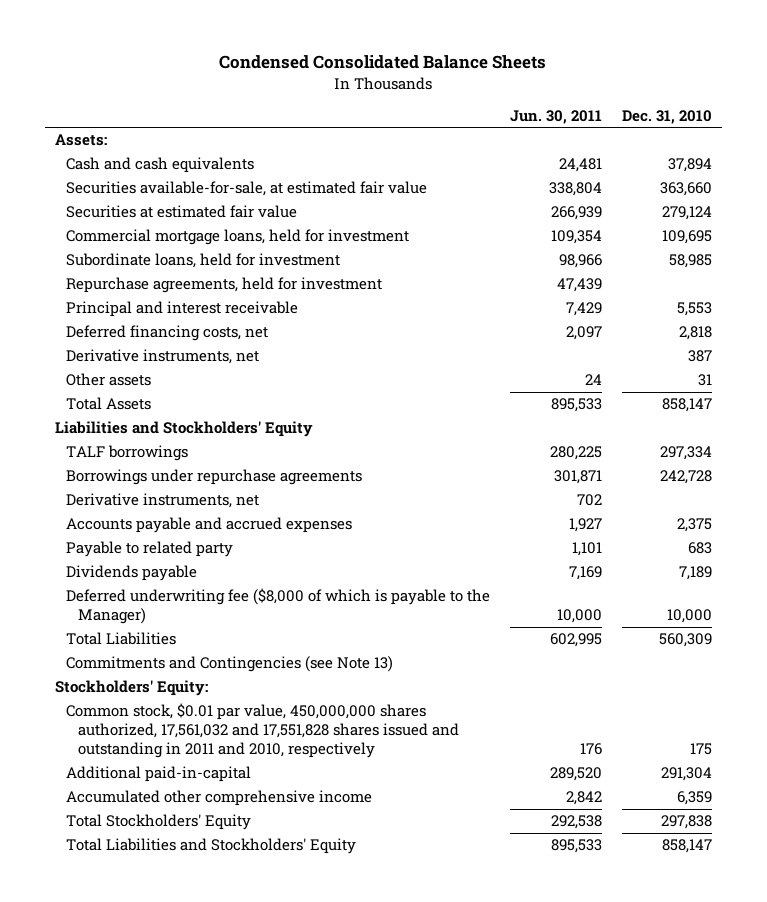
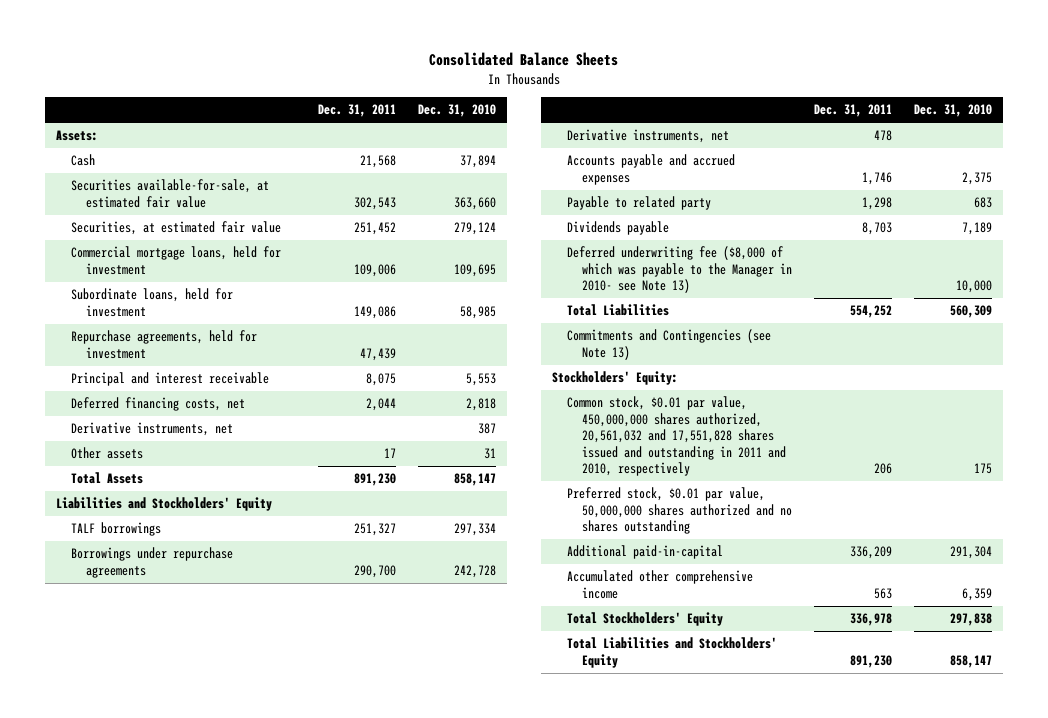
[219,55,547,70] Condensed Consolidated Balance Sheets -> [428,52,618,67] Consolidated Balance Sheets
[510,109,603,124] Jun. 30, 2011 -> none
none -> [317,104,396,118] Dec. 31, 2011
[66,157,255,174] Cash and cash equivalents -> [70,154,95,167] Cash
[66,205,298,219] Securities at estimated fair value -> [70,221,281,236] Securities, at estimated fair value
[66,588,491,625] Deferred underwriting fee ($8,000 of which is payable to the Manager) -> [566,246,792,294] Deferred underwriting fee ($8,000 of which was payable to the Manager in 2010- see Note 13)
[66,703,459,759] Common stock, $0.01 par value, 450,000,000 shares authorized, 17,561,032 and 17,551,828 shares issued and outstanding in 2011 and 2010, respectively -> [566,396,786,477] Common stock, $0.01 par value, 450,000,000 shares authorized, 20,561,032 and 17,551,828 shares issued and outstanding in 2011 and 2010, respectively
none -> [566,487,792,535] Preferred stock, $0.01 par value, 50,000,000 shares authorized and no shares outstanding

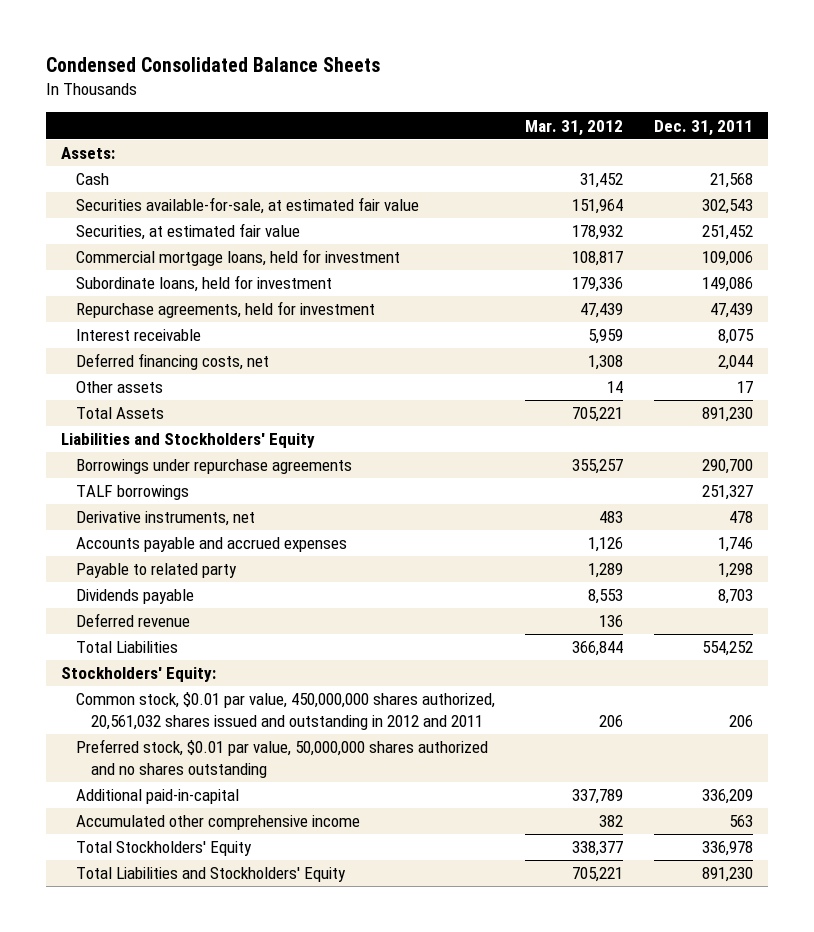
[428,52,618,67] Consolidated Balance Sheets -> [45,57,380,73] Condensed Consolidated Balance Sheets
[418,104,497,118] Dec. 31, 2010 -> none
none -> [525,119,624,136] Mar. 31, 2012
[70,372,269,387] Principal and interest receivable -> [75,329,201,342] Interest receivable
[70,422,233,437] Derivative instruments, net -> none
[70,522,161,537] TALF borrowings -> [75,485,189,501] TALF borrowings
[566,246,792,294] Deferred underwriting fee ($8,000 of which was payable to the Manager in 2010- see Note 13) -> none
none -> [75,613,190,628] Deferred revenue
[566,329,771,360] Commitments and Contingencies (see Note 13) -> none
[566,396,786,477] Common stock, $0.01 par value, 450,000,000 shares authorized, 20,561,032 and 17,551,828 shares issued and outstanding in 2011 and 2010, respectively -> [75,692,495,730] Common stock, $0.01 par value, 450,000,000 shares authorized, 20,561,032 shares issued and outstanding in 2012 and 2011

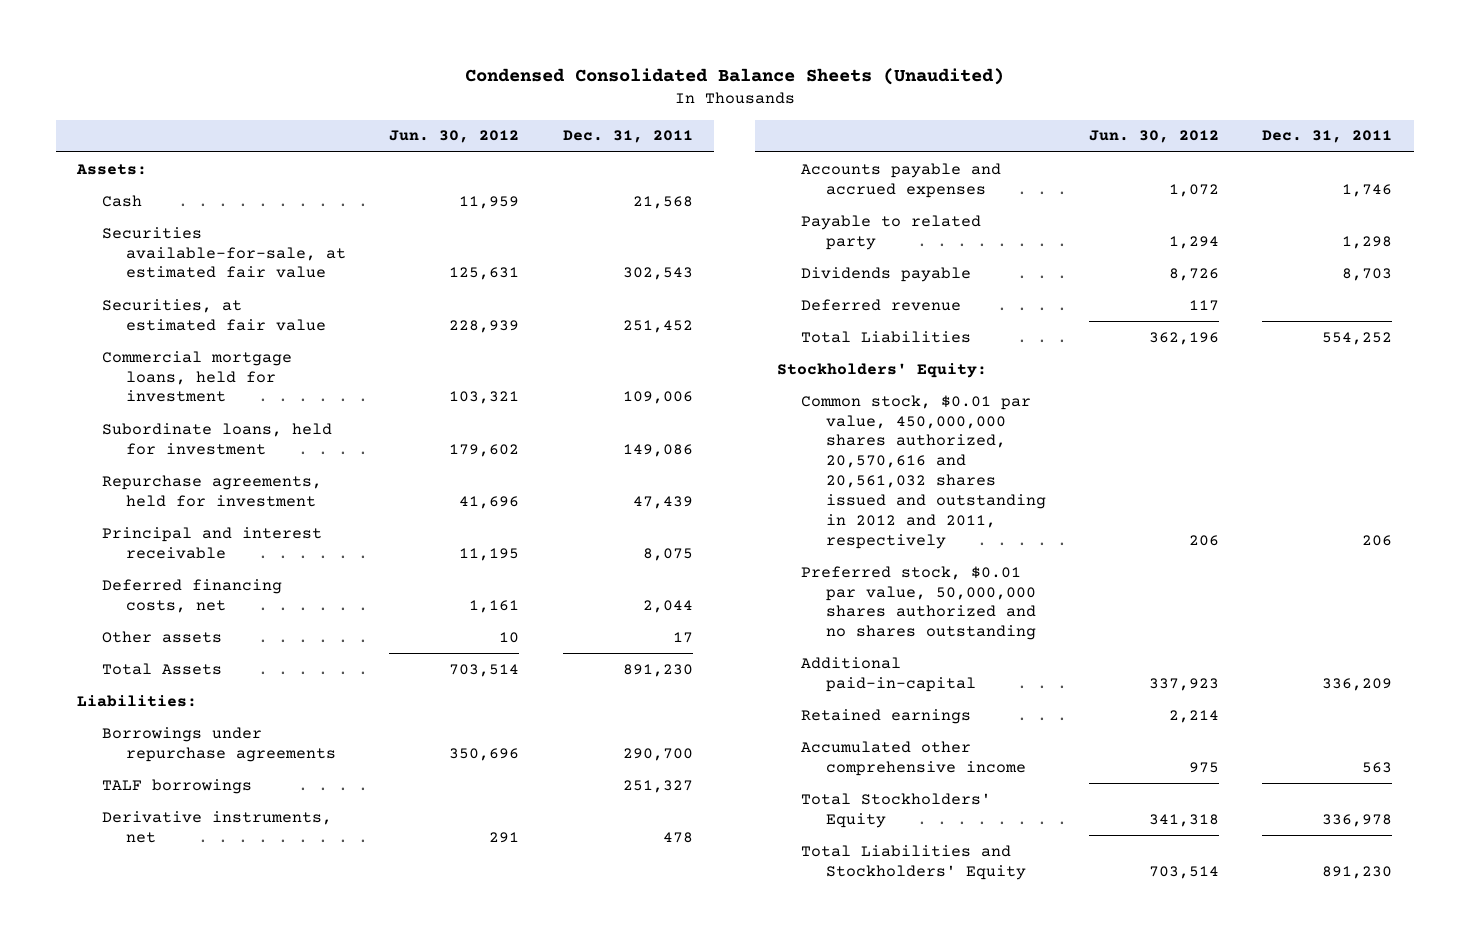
[45,57,380,73] Condensed Consolidated Balance Sheets -> [464,68,1004,86] Condensed Consolidated Balance Sheets (Unaudited)
[525,119,624,136] Mar. 31, 2012 -> none
none -> [389,130,520,144] Jun. 30, 2012
[75,329,201,342] Interest receivable -> [101,526,322,559] Principal and interest receivable
[60,433,315,449] Liabilities and Stockholders' Equity -> none
none -> [77,694,198,707] Liabilities:
[75,692,495,730] Common stock, $0.01 par value, 450,000,000 shares authorized, 20,561,032 shares issued and outstanding in 2012 and 2011 -> [801,394,1046,549] Common stock, $0.01 par value, 450,000,000 shares authorized, 20,570,616 and 20,561,032 shares issued and outstanding in 2012 and 2011, respectively
none -> [801,708,972,724] Retained earnings

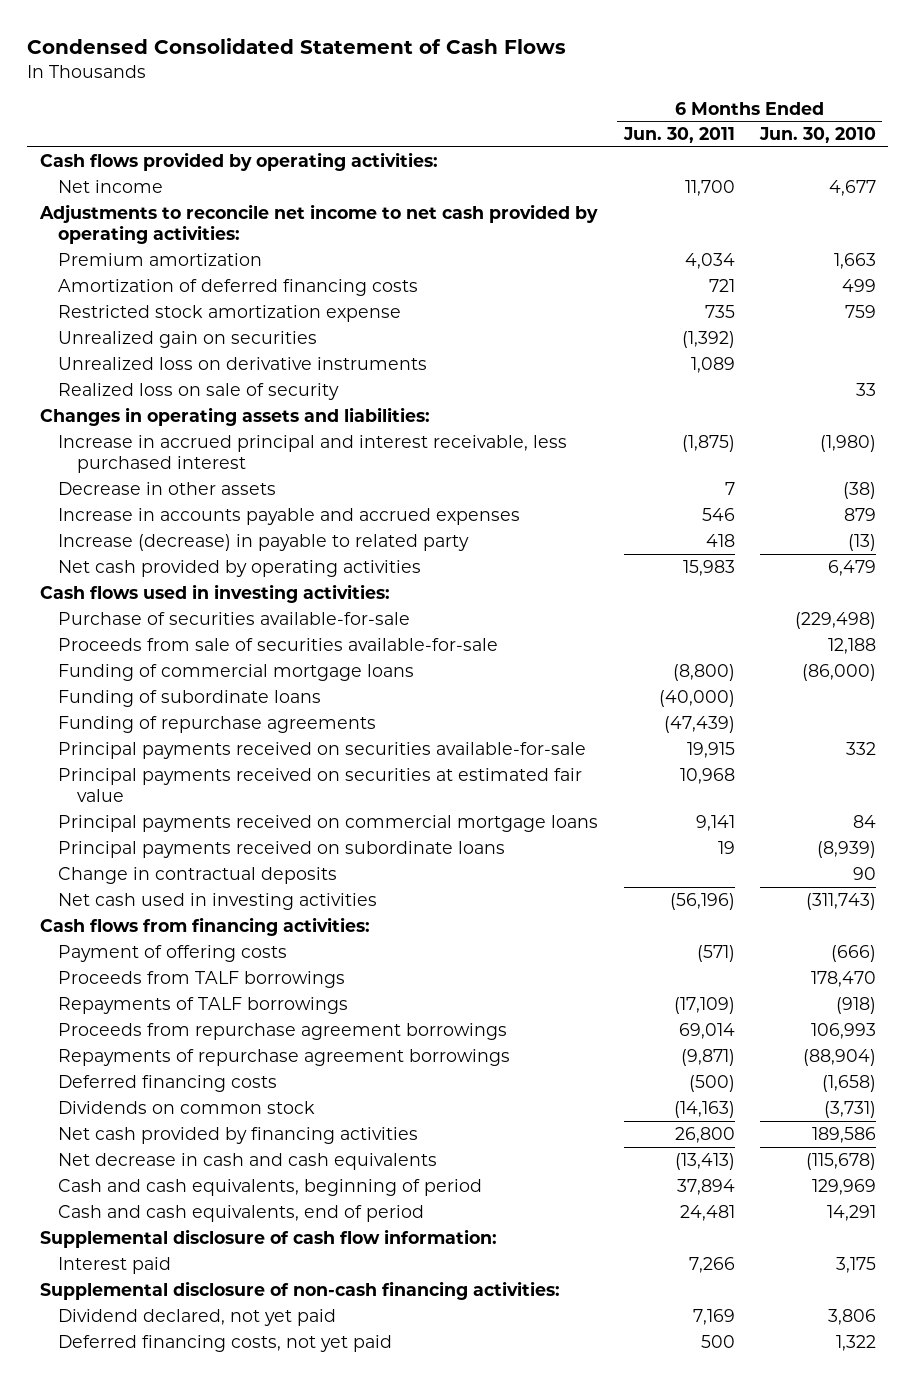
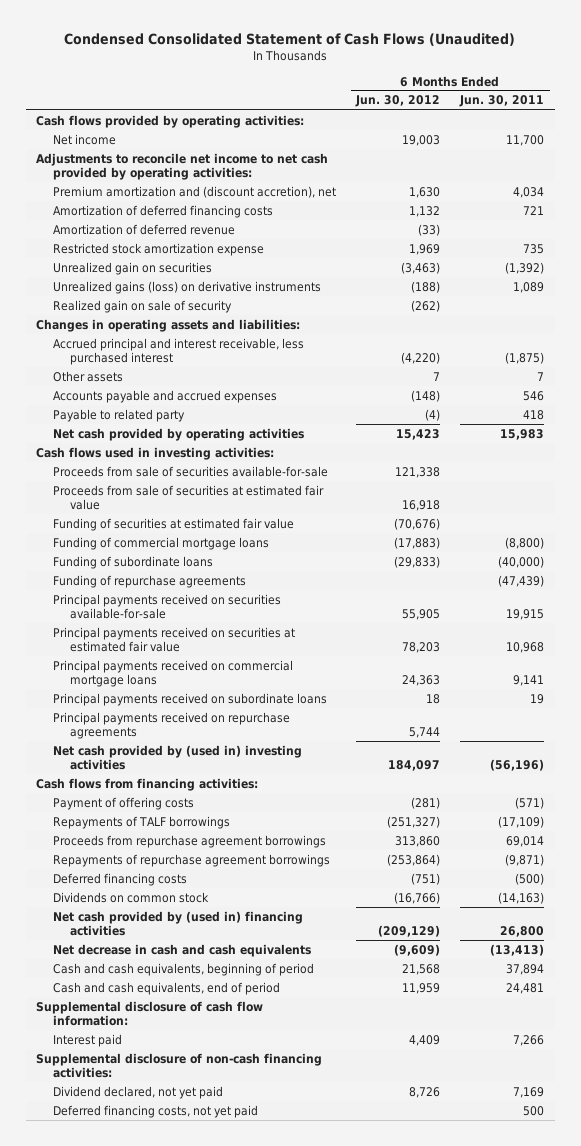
[27,38,567,55] Condensed Consolidated Statement of Cash Flows -> [64,33,516,47] Condensed Consolidated Statement of Cash Flows (Unaudited)
[758,127,876,144] Jun. 30, 2010 -> none
none -> [355,95,441,108] Jun. 30, 2012
[58,252,263,266] Premium amortization -> [53,185,337,198] Premium amortization and (discount accretion), net
none -> [53,223,236,235] Amortization of deferred revenue
[58,356,428,370] Unrealized loss on derivative instruments -> [53,280,322,294] Unrealized gains (loss) on derivative instruments
[58,382,340,400] Realized loss on sale of security -> [53,299,233,313] Realized gain on sale of security
[58,434,568,474] Increase in accrued principal and interest receivable, less purchased interest -> [53,337,305,365] Accrued principal and interest receivable, less purchased interest
[58,481,277,495] Decrease in other assets -> [53,370,124,382] Other assets
[58,507,521,525] Increase in accounts payable and accrued expenses -> [53,389,278,403] Accounts payable and accrued expenses
[58,533,470,551] Increase (decrease) in payable to related party -> [53,408,186,422] Payable to related party
[58,611,411,625] Purchase of securities available-for-sale -> none
none -> [53,484,325,510] Proceeds from sale of securities at estimated fair value
none -> [53,517,295,531] Funding of securities at estimated fair value
[58,866,338,884] Change in contractual deposits -> none
none -> [53,711,291,739] Principal payments received on repurchase agreements
[58,892,378,910] Net cash used in investing activities -> [53,744,303,770] Net cash provided by (used in) investing activities
[58,970,346,988] Proceeds from TALF borrowings -> none
[58,1126,419,1144] Net cash provided by financing activities -> [53,910,304,936] Net cash provided by (used in) financing activities

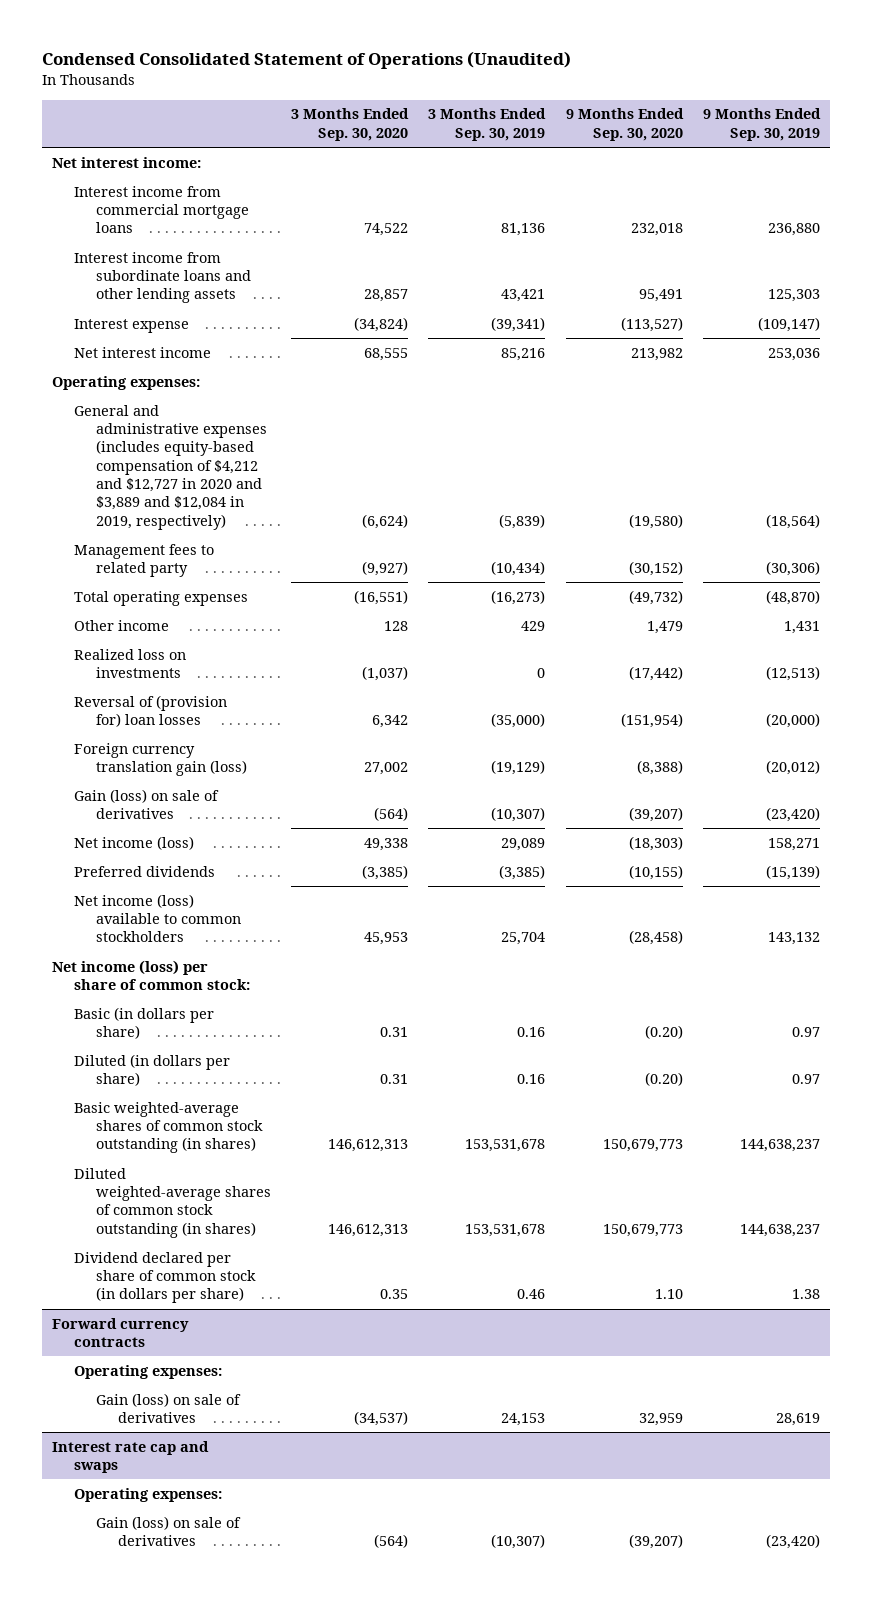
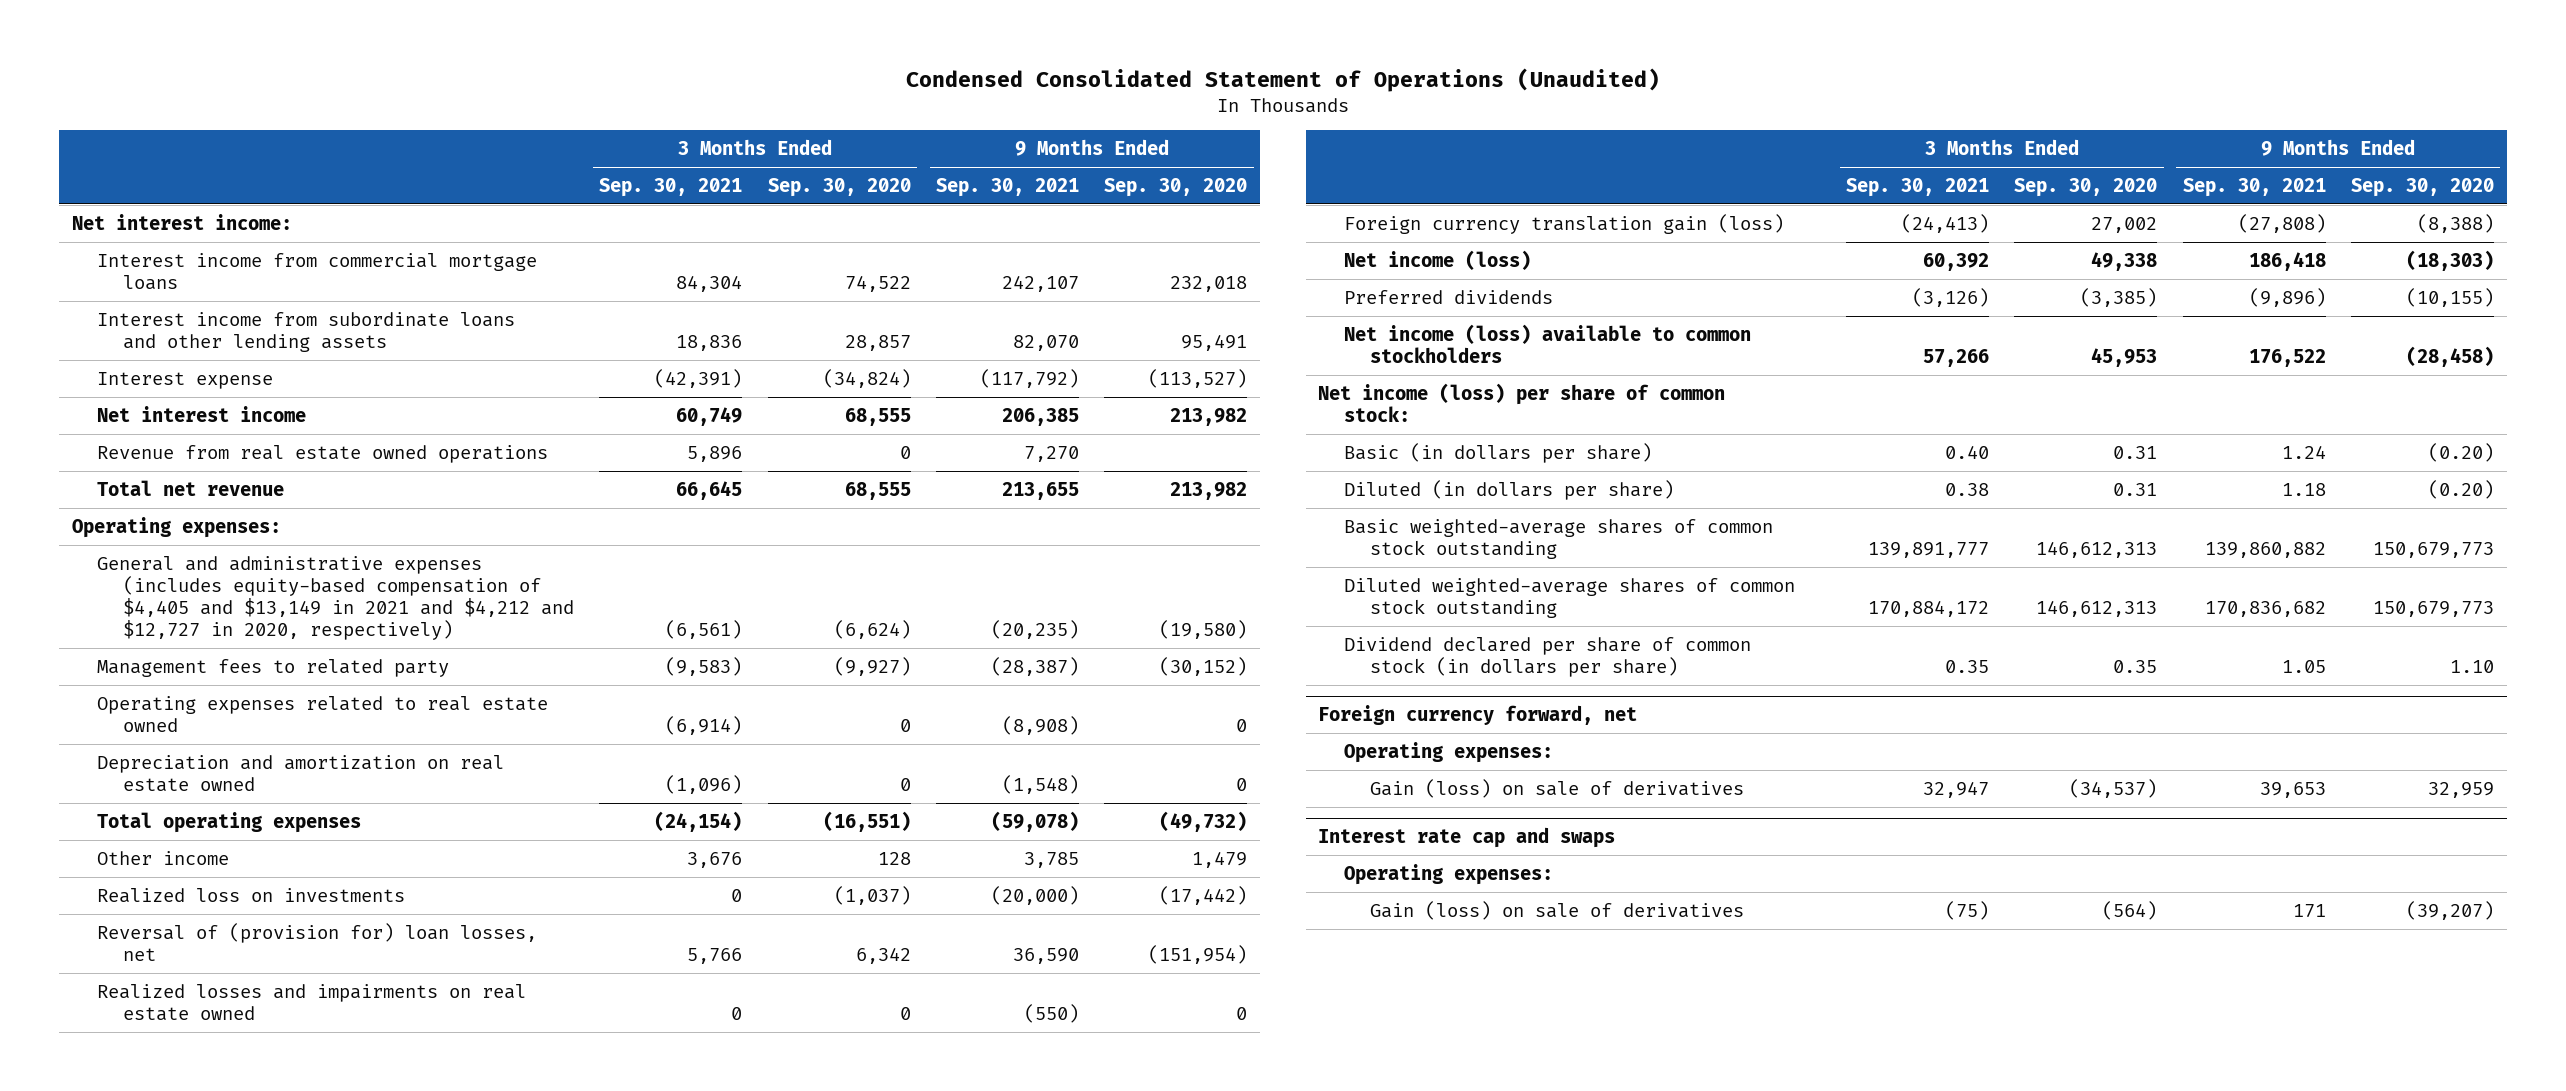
[428,108,547,141] 3 Months Ended Sep. 30, 2019 -> none
[702,108,821,141] 9 Months Ended Sep. 30, 2019 -> none
none -> [599,177,743,197] Sep. 30, 2021
none -> [935,177,1079,197] Sep. 30, 2021
none -> [97,444,549,463] Revenue from real estate owned operations
none -> [97,479,285,496] Total net revenue
[74,404,268,530] General and administrative expenses (includes equity-based compensation of $4,212 and $12,727 in 2020 and $3,889 and $12,084 in 2019, respectively) -> [97,555,575,641] General and administrative expenses (includes equity-based compensation of $4,405 and $13,149 in 2021 and $4,212 and $12,727 in 2020, respectively)
none -> [97,695,549,732] Operating expenses related to real estate owned
none -> [97,754,505,792] Depreciation and amortization on real estate owned
[74,694,228,728] Reversal of (provision for) loan losses -> [97,922,538,961] Reversal of (provision for) loan losses, net
none -> [97,983,527,1021] Realized losses and impairments on real estate owned
[74,788,220,820] Gain (loss) on sale of derivatives -> none
[74,1101,264,1154] Basic weighted-average shares of common stock outstanding (in shares) -> [1344,518,1774,559] Basic weighted-average shares of common stock outstanding
[74,1167,272,1238] Diluted weighted-average shares of common stock outstanding (in shares) -> [1344,577,1796,618] Diluted weighted-average shares of common stock outstanding
[52,1317,190,1348] Forward currency contracts -> [1318,704,1638,725] Foreign currency forward, net

